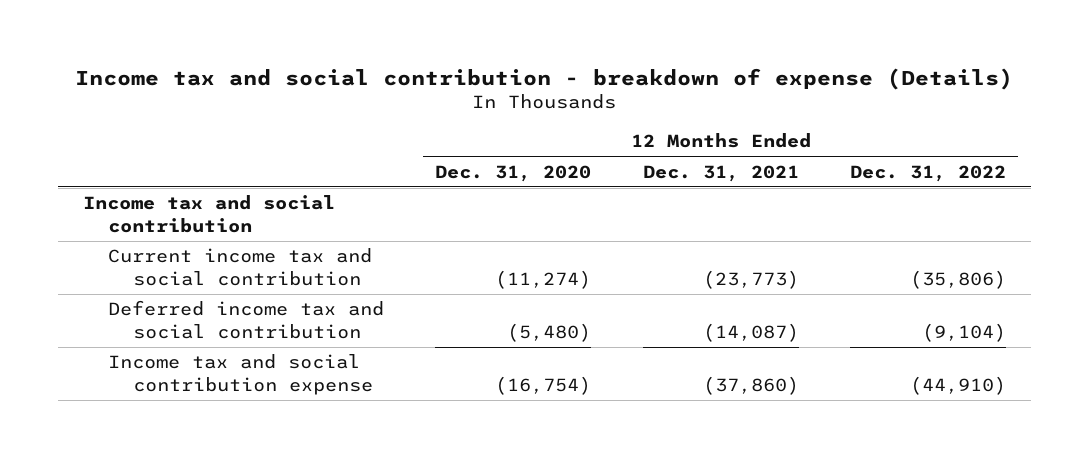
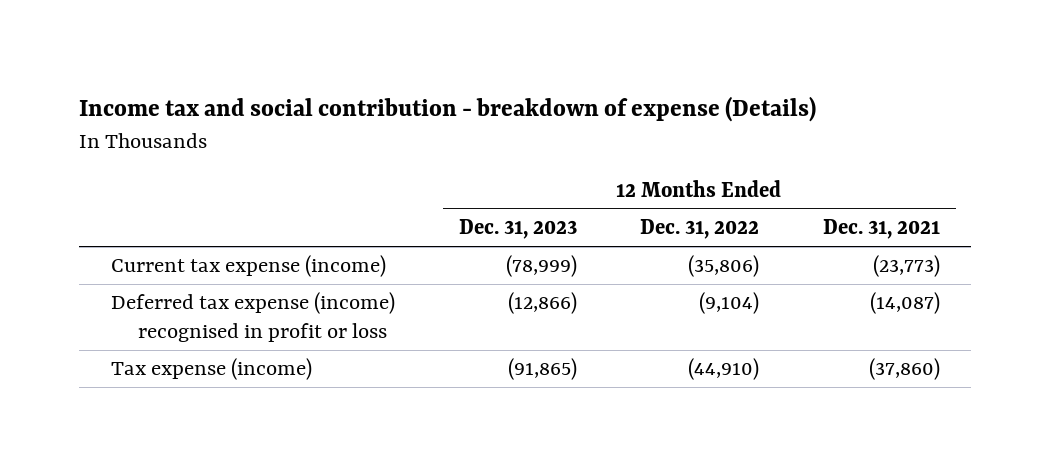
[435,164,592,182] Dec. 31, 2020 -> none
none -> [458,219,577,240] Dec. 31, 2023
[83,195,336,233] Income tax and social contribution -> none
[108,248,373,286] Current income tax and social contribution -> [111,255,387,278] Current tax expense (income)
[108,300,385,339] Deferred income tax and social contribution -> [111,292,396,342] Deferred tax expense (income) recognised in profit or loss
[108,354,374,395] Income tax and social contribution expense -> [111,358,313,381] Tax expense (income)

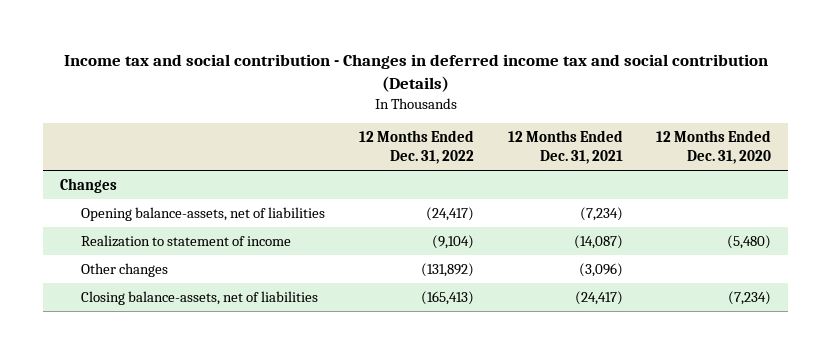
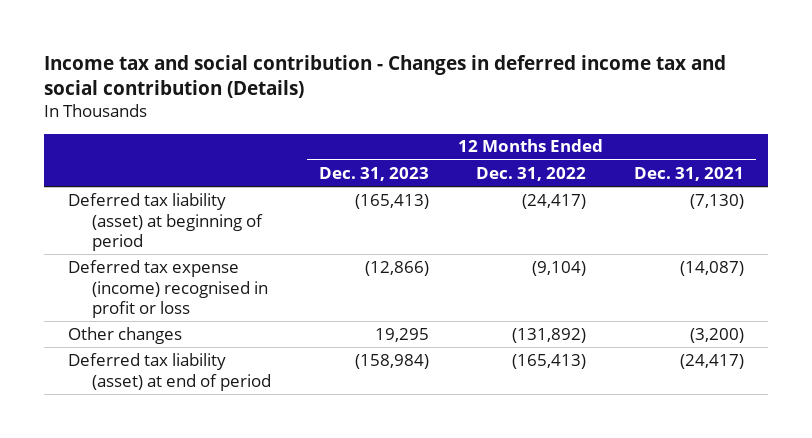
[656,130,772,164] 12 Months Ended Dec. 31, 2020 -> none
none -> [318,166,429,181] Dec. 31, 2023
[59,178,117,194] Changes -> none
[81,207,326,222] Opening balance-assets, net of liabilities -> none
none -> [67,192,264,252] Deferred tax liability (asset) at beginning of period
[81,235,292,248] Realization to statement of income -> [67,259,269,319] Deferred tax expense (income) recognised in profit or loss
[578,263,623,278] (3,096) -> [689,327,744,343] (3,200)
[81,291,319,306] Closing balance-assets, net of liabilities -> [67,352,272,391] Deferred tax liability (asset) at end of period

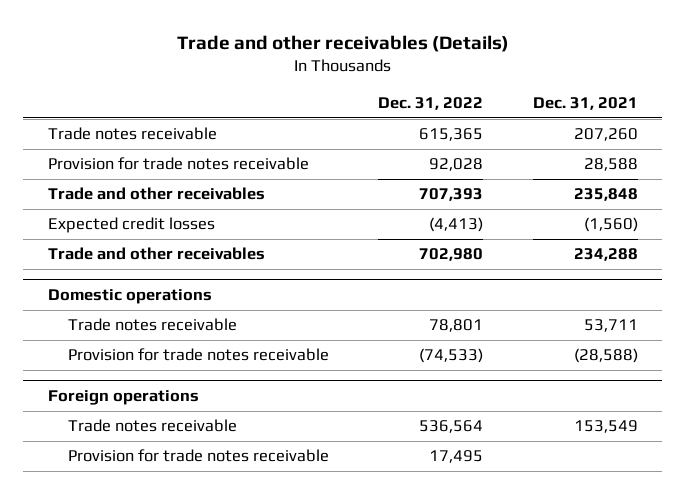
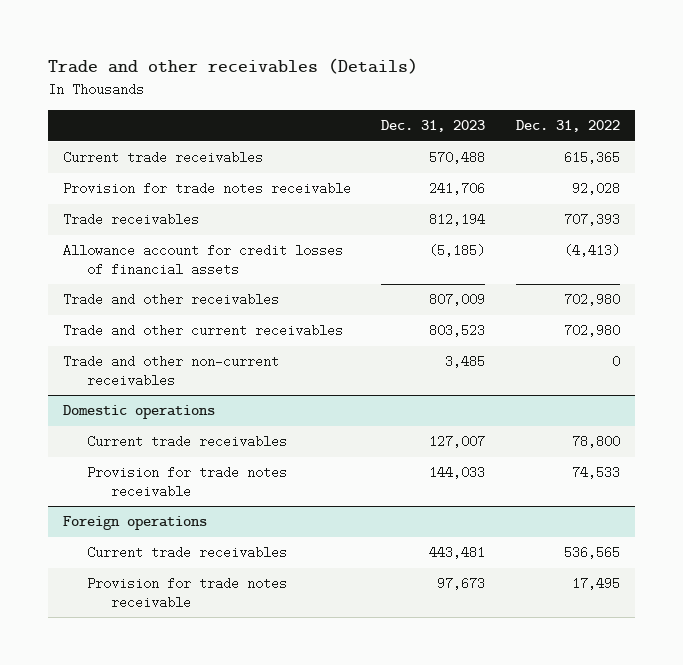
[532,96,638,110] Dec. 31, 2021 -> none
none -> [381,120,486,133] Dec. 31, 2023
[47,127,217,141] Trade notes receivable -> [62,151,263,165] Current trade receivables
[47,187,265,201] Trade and other receivables -> [62,213,199,227] Trade receivables
[47,217,215,234] Expected credit losses -> [62,244,343,276] Allowance account for credit losses of financial assets
none -> [62,324,343,338] Trade and other current receivables
none -> [62,355,279,387] Trade and other non-current receivables
[68,318,238,332] Trade notes receivable -> [87,435,288,449] Current trade receivables
[429,319,484,333] 78,801 -> [571,435,620,449] 78,800
[419,348,484,364] (74,533) -> [571,466,620,480] 74,533
[68,419,238,433] Trade notes receivable -> [87,546,288,560] Current trade receivables
[419,420,484,434] 536,564 -> [563,546,620,560] 536,565

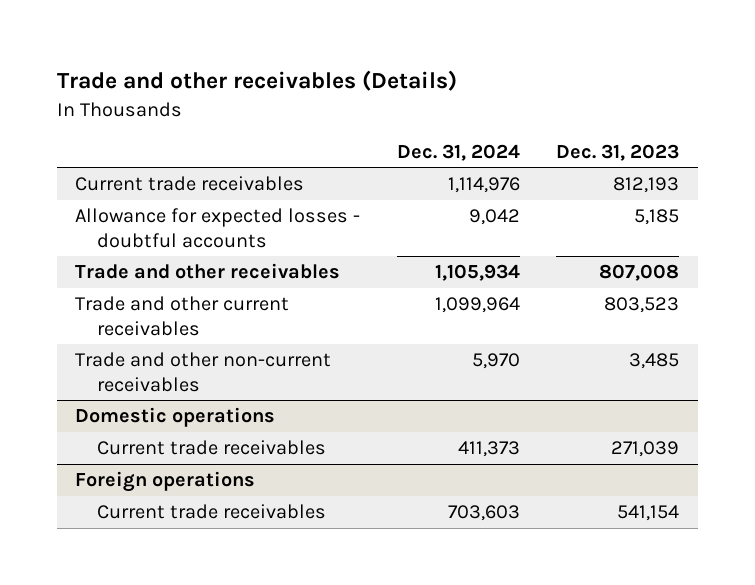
[515,120,620,133] Dec. 31, 2022 -> none
none -> [396,143,520,161] Dec. 31, 2024
[62,182,351,196] Provision for trade notes receivable -> none
[62,213,199,227] Trade receivables -> none
[62,244,343,276] Allowance account for credit losses of financial assets -> none
[429,151,486,165] 570,488 -> [613,177,680,194] 812,193
none -> [75,208,361,248] Allowance for expected losses - doubtful accounts
[429,293,486,307] 807,009 -> [599,264,680,282] 807,008
[87,466,288,498] Provision for trade notes receivable -> none
[429,435,486,449] 127,007 -> [611,441,680,458] 271,039
[87,577,288,609] Provision for trade notes receivable -> none
[429,546,486,560] 443,481 -> [617,505,680,522] 541,154

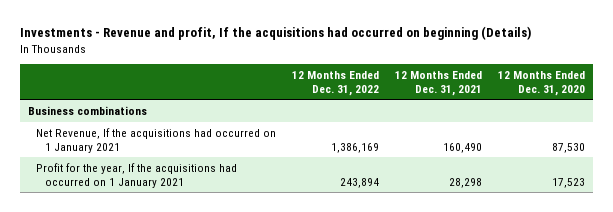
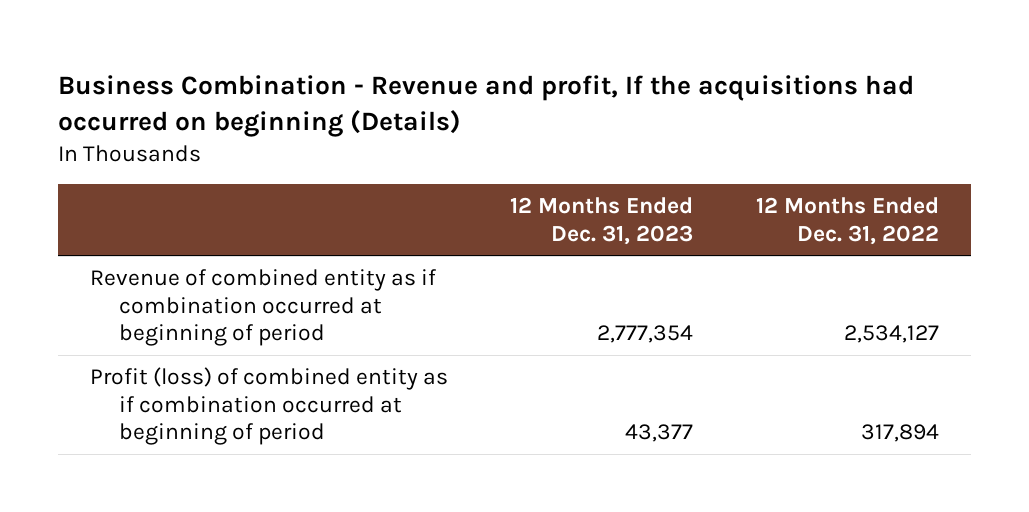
[19,26,531,41] Investments - Revenue and profit, If the acquisitions had occurred on beginning (Details) -> [58,74,915,137] Business Combination - Revenue and profit, If the acquisitions had occurred on beginning (Details)
[395,70,483,96] 12 Months Ended Dec. 31, 2021 -> none
[498,70,586,96] 12 Months Ended Dec. 31, 2020 -> none
none -> [510,197,694,245] 12 Months Ended Dec. 31, 2023
[27,105,147,115] Business combinations -> none
[36,127,277,153] Net Revenue, If the acquisitions had occurred on 1 January 2021 -> none
[36,162,238,188] Profit for the year, If the acquisitions had occurred on 1 January 2021 -> none
none -> [89,269,436,347] Revenue of combined entity as if combination occurred at beginning of period
none -> [89,367,448,446] Profit (loss) of combined entity as if combination occurred at beginning of period

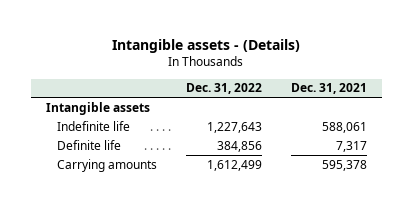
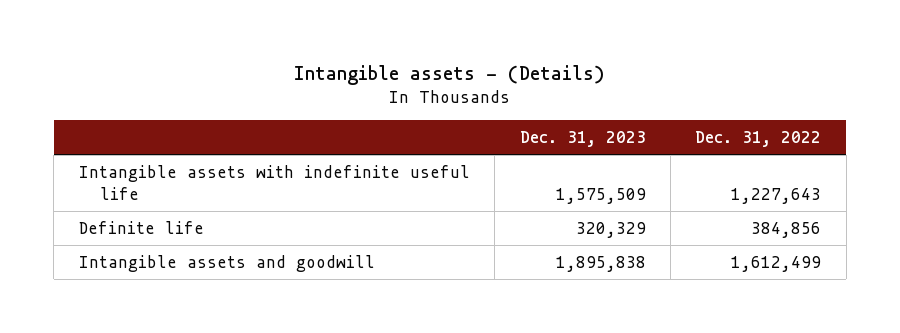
[291,83,368,95] Dec. 31, 2021 -> none
none -> [519,131,646,148] Dec. 31, 2023
[45,101,150,115] Intangible assets -> none
[56,120,130,131] Indefinite life -> [78,164,470,200] Intangible assets with indefinite useful life
[56,158,157,172] Carrying amounts -> [78,254,375,272] Intangible assets and goodwill

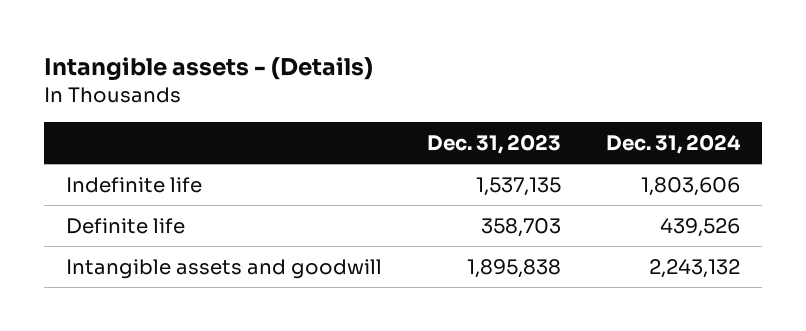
[695,131,822,148] Dec. 31, 2022 -> none
none -> [605,134,741,155] Dec. 31, 2024
[78,164,470,200] Intangible assets with indefinite useful life -> [66,176,203,193] Indefinite life
[555,187,646,204] 1,575,509 -> [475,176,561,196] 1,537,135
[575,221,646,238] 320,329 -> [480,217,561,237] 358,703

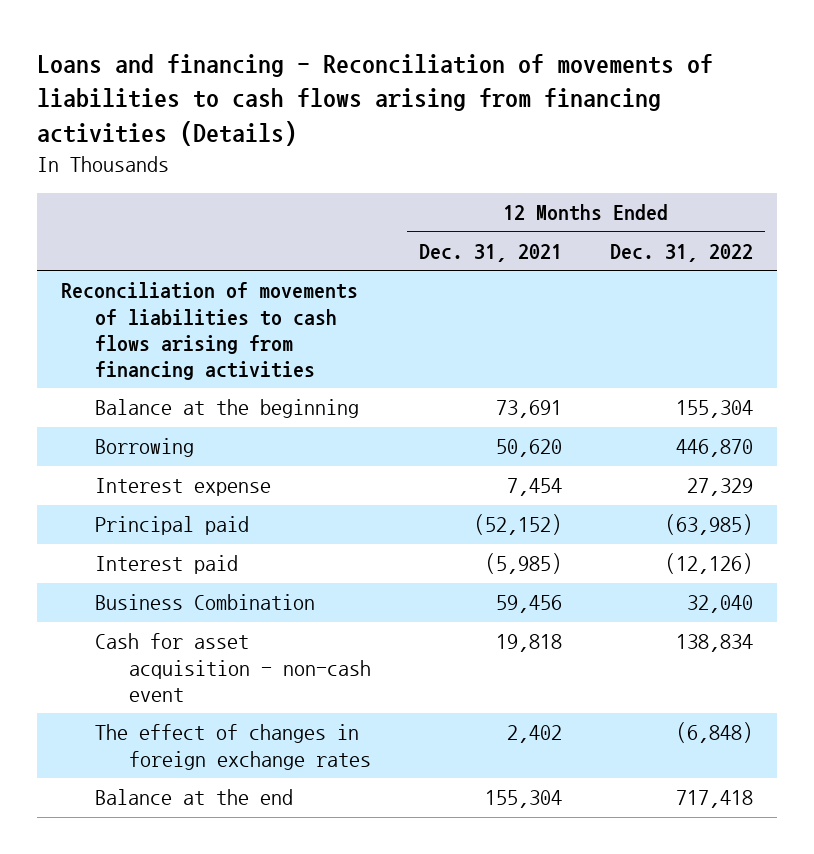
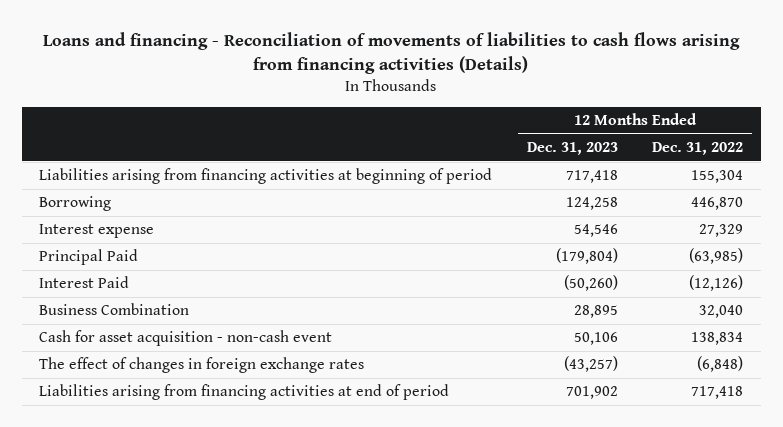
[419,244,563,263] Dec. 31, 2021 -> none
none -> [526,142,618,156] Dec. 31, 2023
[61,282,359,381] Reconciliation of movements of liabilities to cash flows arising from financing activities -> none
[95,399,360,419] Balance at the beginning -> [39,168,493,185] Liabilities arising from financing activities at beginning of period
[95,516,250,536] Principal paid -> [39,249,139,266] Principal Paid
[95,555,239,575] Interest paid -> [39,276,130,289] Interest Paid
[95,789,294,806] Balance at the end -> [39,384,450,401] Liabilities arising from financing activities at end of period

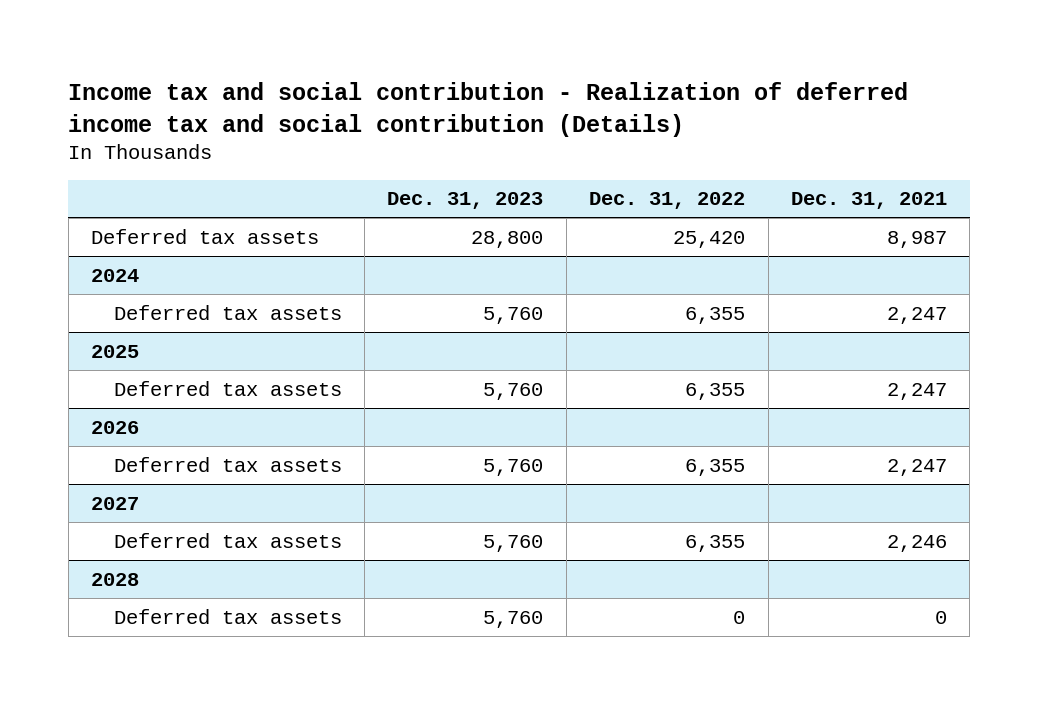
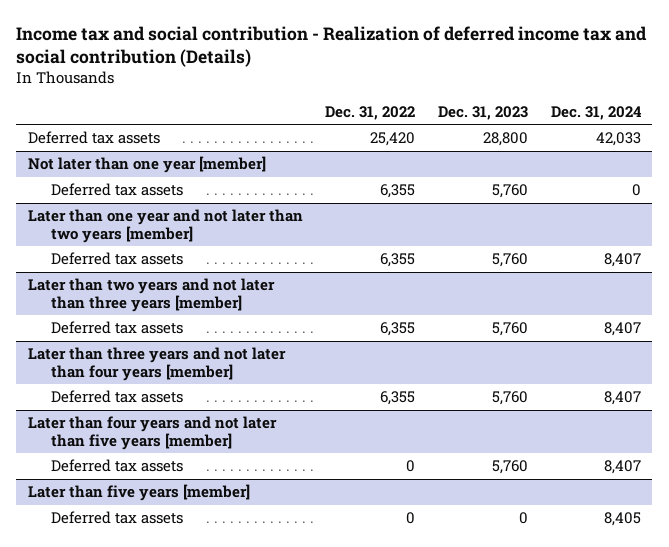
[790,192,947,210] Dec. 31, 2021 -> none
none -> [550,105,642,120] Dec. 31, 2024
[90,268,139,282] 2024 -> [27,156,266,174] Not later than one year [member]
[90,344,139,358] 2025 -> [27,209,303,243] Later than one year and not later than two years [member]
[90,420,139,434] 2026 -> [27,278,275,312] Later than two years and not later than three years [member]
[90,496,139,510] 2027 -> [27,347,286,381] Later than three years and not later than four years [member]
[90,572,139,586] 2028 -> [27,416,277,450] Later than four years and not later than five years [member]
none -> [27,484,250,502] Later than five years [member]
none -> [50,511,183,525] Deferred tax assets

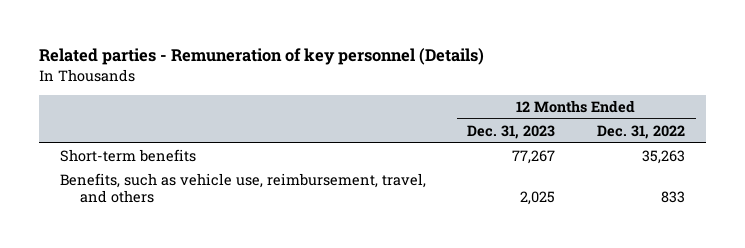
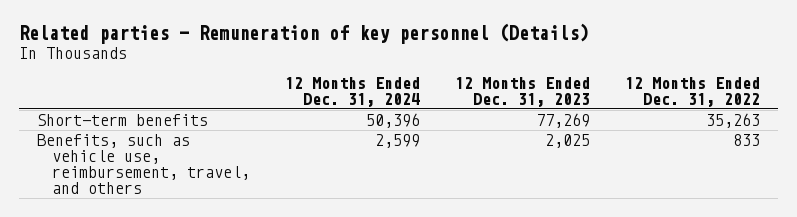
none -> [285,76,421,107] 12 Months Ended Dec. 31, 2024
[512,150,556,165] 77,267 -> [536,113,591,129] 77,269

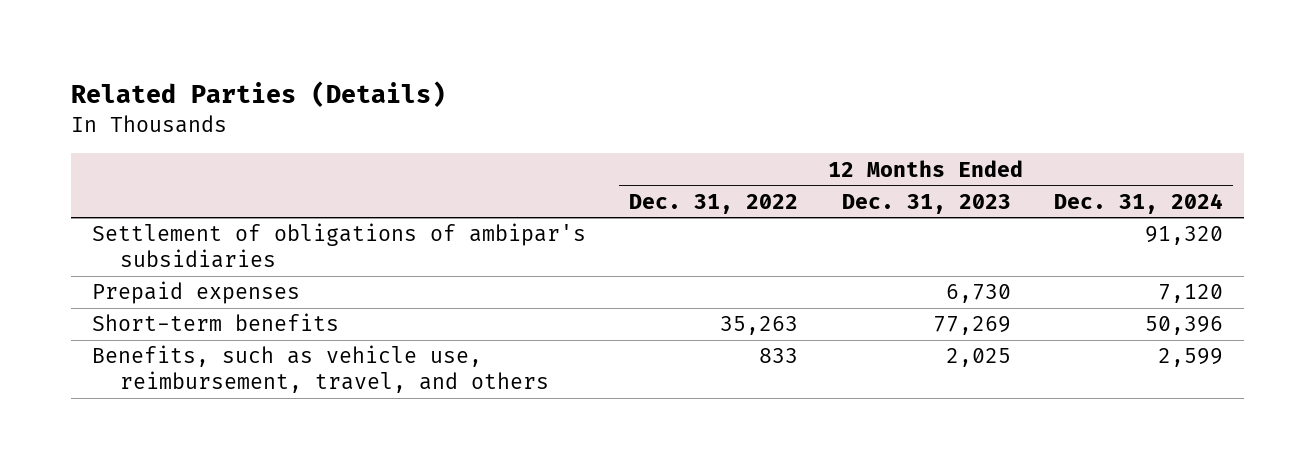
[19,23,590,45] Related parties - Remuneration of key personnel (Details) -> [70,81,446,108] Related Parties (Details)
none -> [92,223,587,269] Settlement of obligations of ambipar's subsidiaries
none -> [92,281,301,305] Prepaid expenses

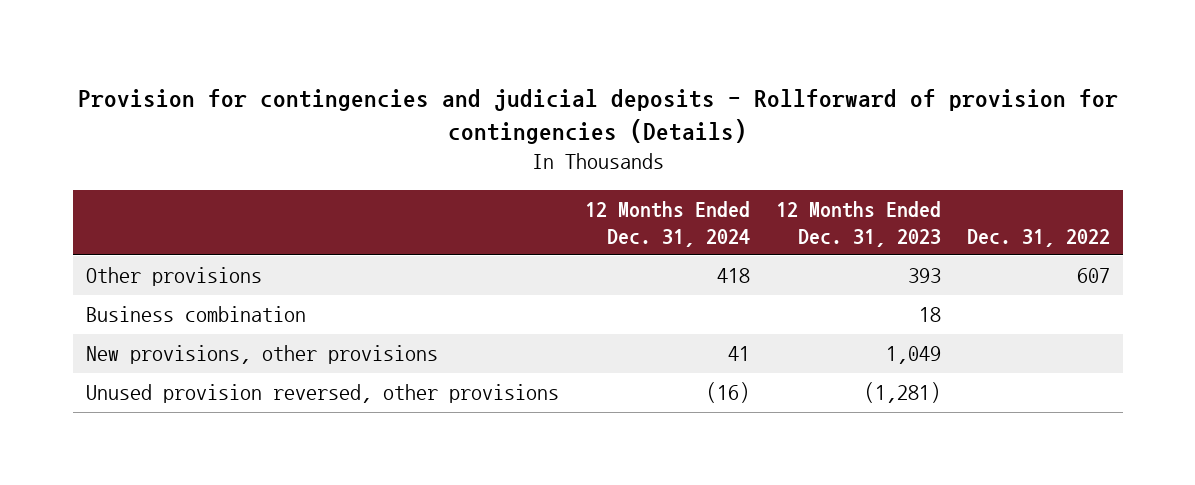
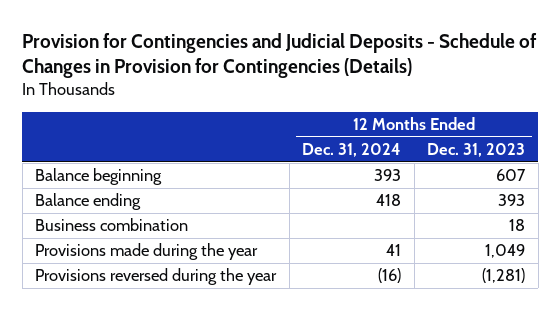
[77,88,1118,145] Provision for contingencies and judicial deposits - Rollforward of provision for contingencies (Details) -> [22,32,538,79] Provision for Contingencies and Judicial Deposits - Schedule of Changes in Provision for Contingencies (Details)
[966,228,1110,247] Dec. 31, 2022 -> none
none -> [35,168,163,186] Balance beginning
[85,267,262,287] Other provisions -> [35,193,142,211] Balance ending
[85,345,438,365] New provisions, other provisions -> [35,243,259,261] Provisions made during the year
[85,384,559,404] Unused provision reversed, other provisions -> [35,268,278,286] Provisions reversed during the year

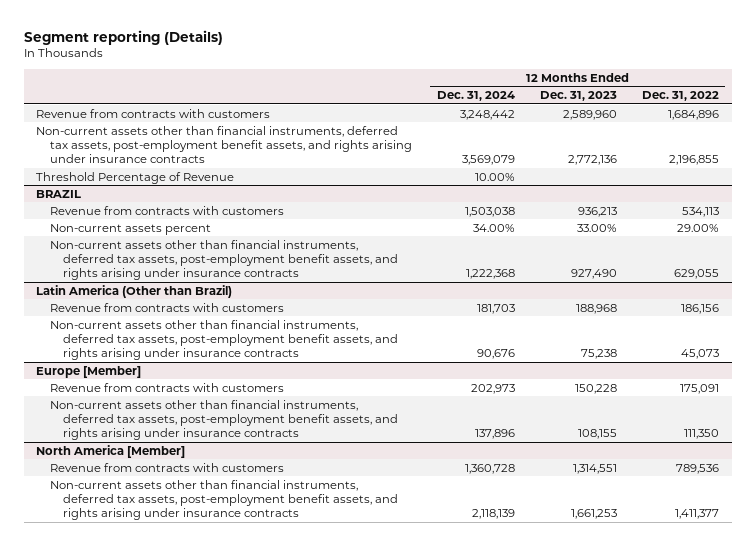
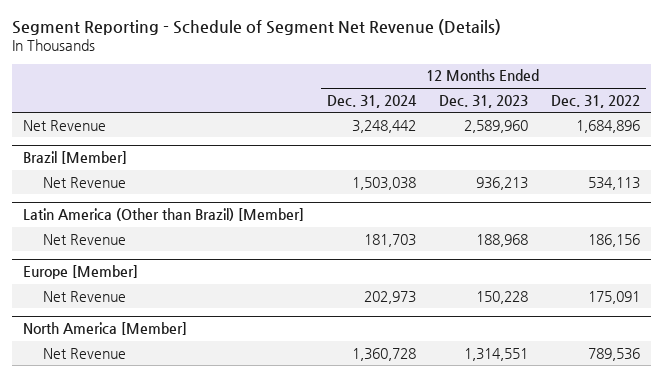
[23,29,223,45] Segment reporting (Details) -> [11,19,501,36] Segment Reporting - Schedule of Segment Net Revenue (Details)
[36,125,412,164] Non-current assets other than financial instruments, deferred tax assets, post-employment benefit assets, and rights arising under insurance contracts -> none
[36,171,235,184] Threshold Percentage of Revenue -> none
[49,223,211,235] Non-current assets percent -> none
[49,239,398,281] Non-current assets other than financial instruments, deferred tax assets, post-employment benefit assets, and rights arising under insurance contracts -> none
[49,319,398,361] Non-current assets other than financial instruments, deferred tax assets, post-employment benefit assets, and rights arising under insurance contracts -> none
[36,108,271,118] Revenue from contracts with customers -> [23,119,107,131] Net Revenue
[36,189,82,198] BRAZIL -> [23,151,128,165] Brazil [Member]
[49,205,284,215] Revenue from contracts with customers -> [42,176,126,188] Net Revenue
[36,284,233,298] Latin America (Other than Brazil) -> [23,208,305,222] Latin America (Other than Brazil) [Member]
[49,302,284,312] Revenue from contracts with customers -> [42,233,126,245] Net Revenue
[49,399,398,441] Non-current assets other than financial instruments, deferred tax assets, post-employment benefit assets, and rights arising under insurance contracts -> none
[49,382,284,392] Revenue from contracts with customers -> [42,290,126,302] Net Revenue
[49,479,398,521] Non-current assets other than financial instruments, deferred tax assets, post-employment benefit assets, and rights arising under insurance contracts -> none
[49,462,284,472] Revenue from contracts with customers -> [42,347,126,359] Net Revenue

